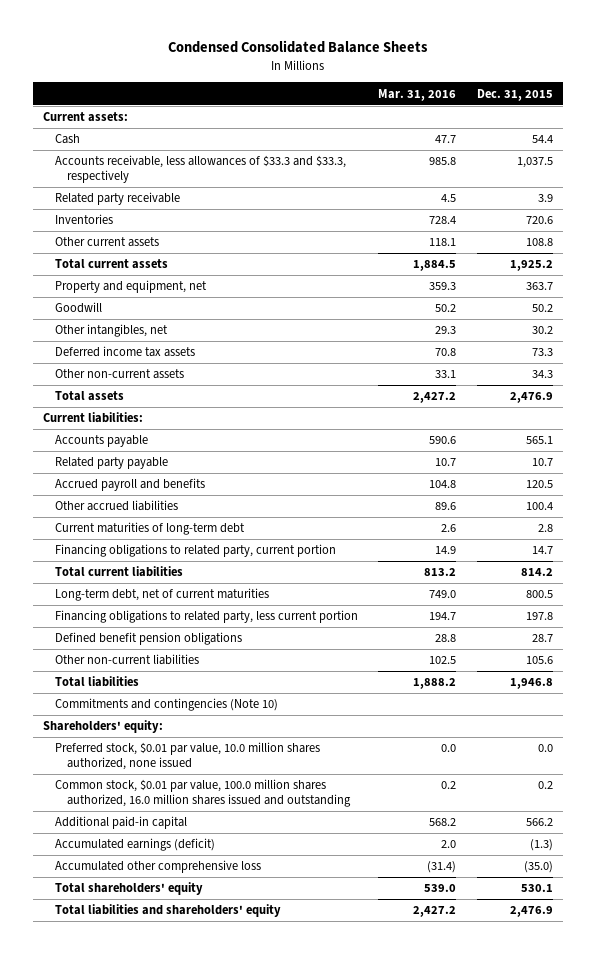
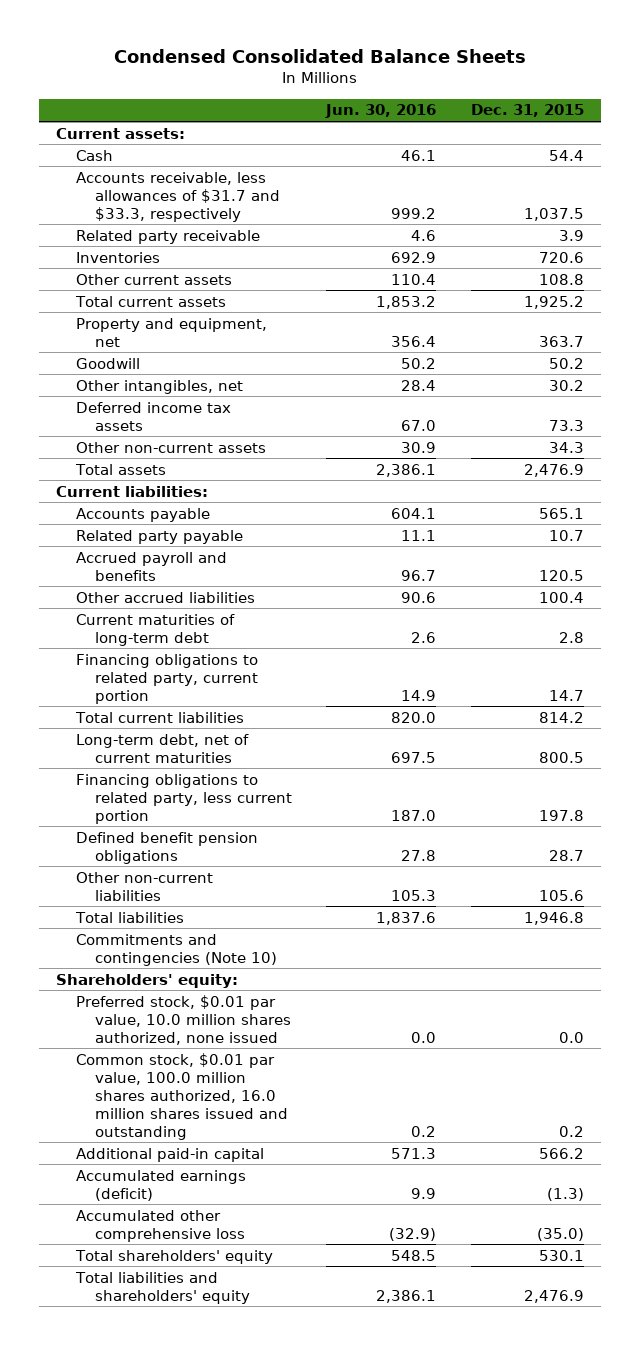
[378,88,457,101] Mar. 31, 2016 -> none
none -> [325,104,437,119] Jun. 30, 2016
[54,155,346,184] Accounts receivable, less allowances of $33.3 and $33.3, respectively -> [75,171,281,222] Accounts receivable, less allowances of $31.7 and $33.3, respectively

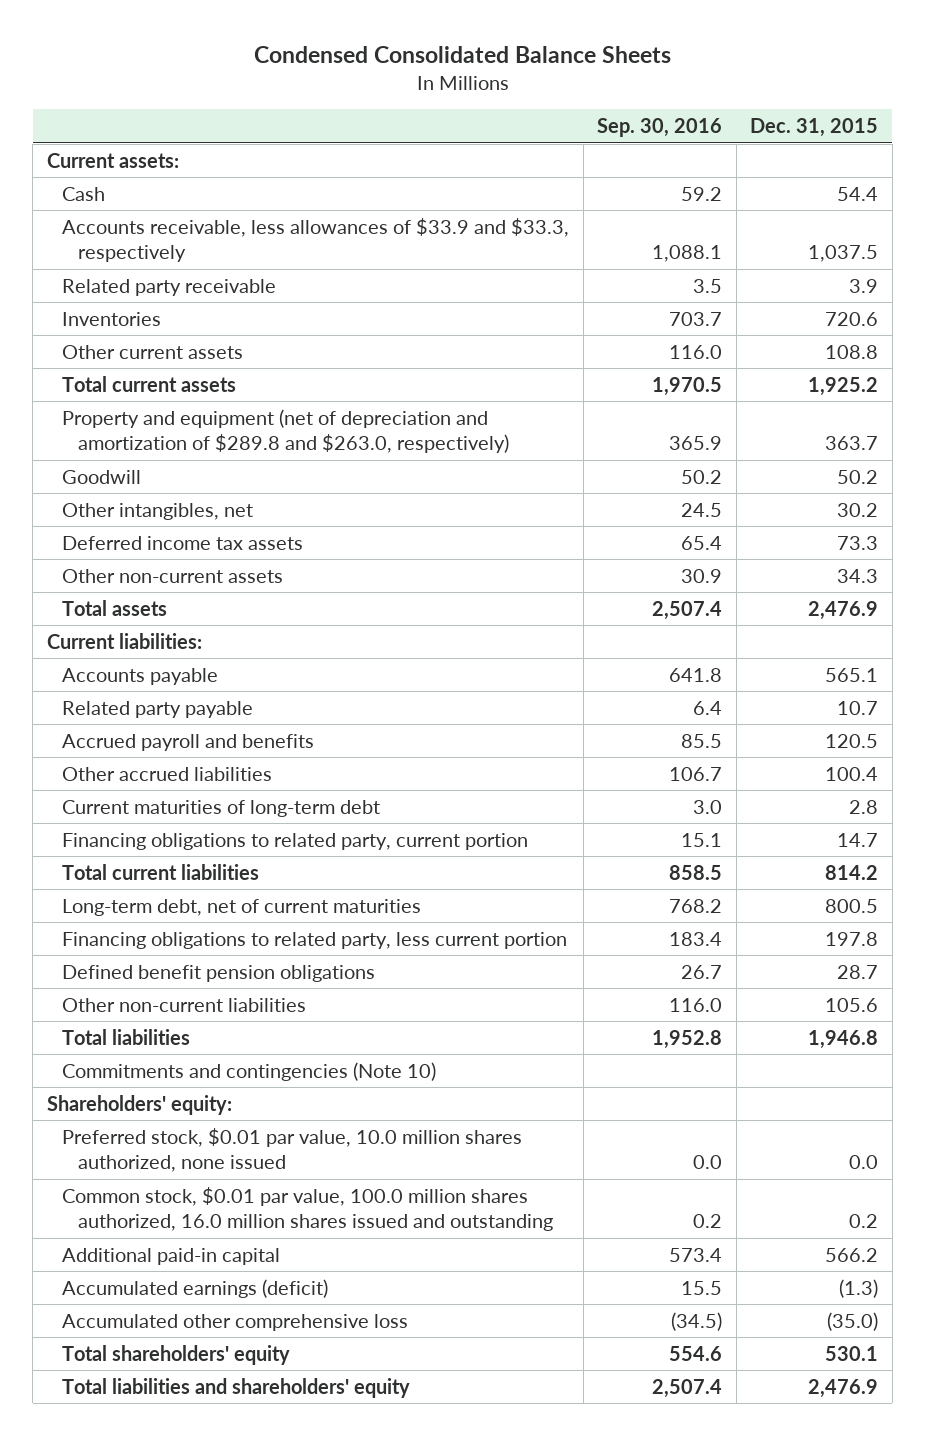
[325,104,437,119] Jun. 30, 2016 -> none
none -> [597,117,723,137] Sep. 30, 2016
[75,171,281,222] Accounts receivable, less allowances of $31.7 and $33.3, respectively -> [62,217,570,262] Accounts receivable, less allowances of $33.9 and $33.3, respectively
[75,317,267,347] Property and equipment, net -> [62,408,509,453] Property and equipment (net of depreciation and amortization of $289.8 and $263.0, respectively)

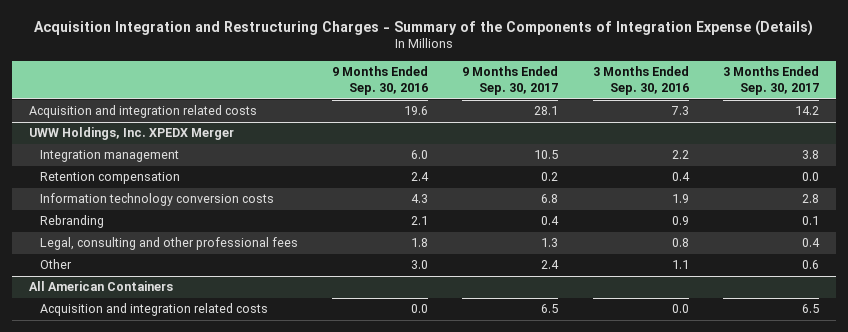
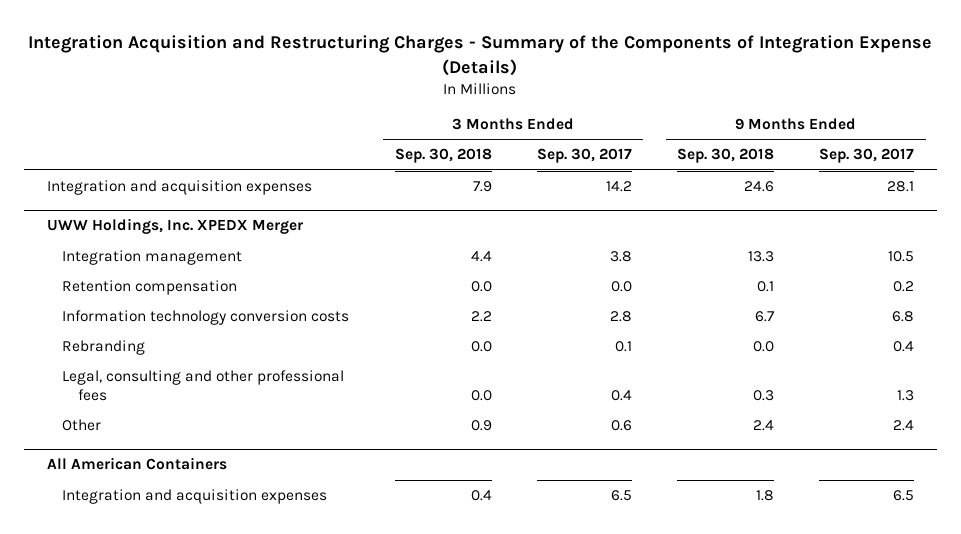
[34,19,814,36] Acquisition Integration and Restructuring Charges - Summary of the Components of Integration Expense (Details) -> [28,35,933,76] Integration Acquisition and Restructuring Charges - Summary of the Components of Integration Expense (Details)
[332,65,429,96] 9 Months Ended Sep. 30, 2016 -> none
[592,65,689,96] 3 Months Ended Sep. 30, 2016 -> none
none -> [394,148,492,164] Sep. 30, 2018
none -> [677,148,775,164] Sep. 30, 2018
[29,105,258,119] Acquisition and integration related costs -> [46,179,312,195] Integration and acquisition expenses
[40,303,269,317] Acquisition and integration related costs -> [62,488,328,504] Integration and acquisition expenses

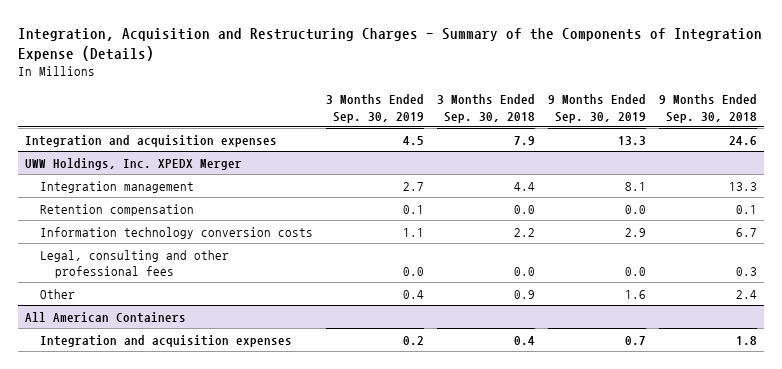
[28,35,933,76] Integration Acquisition and Restructuring Charges - Summary of the Components of Integration Expense (Details) -> [17,27,762,61] Integration, Acquisition and Restructuring Charges - Summary of the Components of Integration Expense (Details)
[536,148,632,164] Sep. 30, 2017 -> none
[819,148,915,164] Sep. 30, 2017 -> none
none -> [325,94,424,123] 3 Months Ended Sep. 30, 2019
none -> [548,94,647,123] 9 Months Ended Sep. 30, 2019
[62,339,146,355] Rebranding -> none

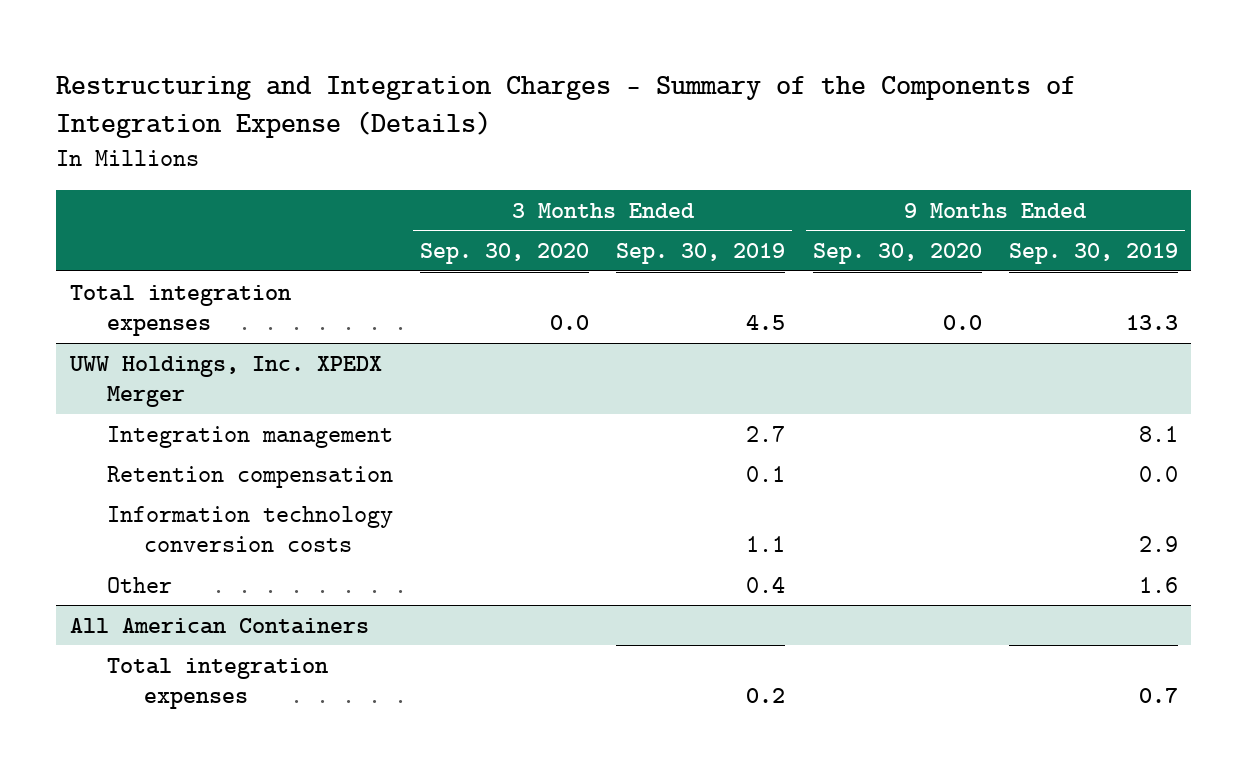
[17,27,762,61] Integration, Acquisition and Restructuring Charges - Summary of the Components of Integration Expense (Details) -> [56,76,1077,139] Restructuring and Integration Charges - Summary of the Components of Integration Expense (Details)
[436,94,535,123] 3 Months Ended Sep. 30, 2018 -> none
[659,94,758,123] 9 Months Ended Sep. 30, 2018 -> none
none -> [420,243,590,265] Sep. 30, 2020
none -> [812,243,982,265] Sep. 30, 2020
[24,134,277,147] Integration and acquisition expenses -> [69,284,291,337] Total integration expenses
[39,249,229,278] Legal, consulting and other professional fees -> none
[39,334,292,347] Integration and acquisition expenses -> none
none -> [106,657,328,710] Total integration expenses

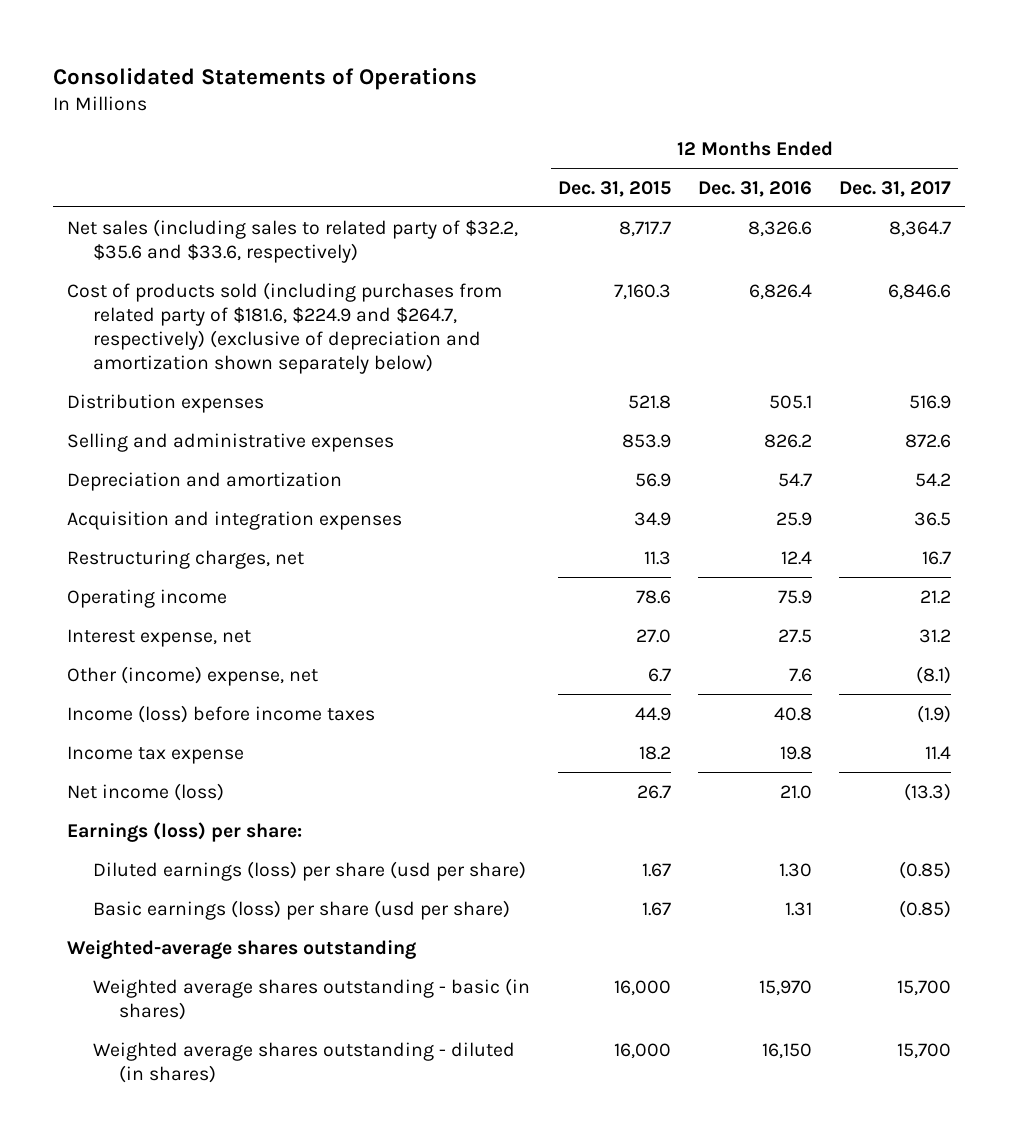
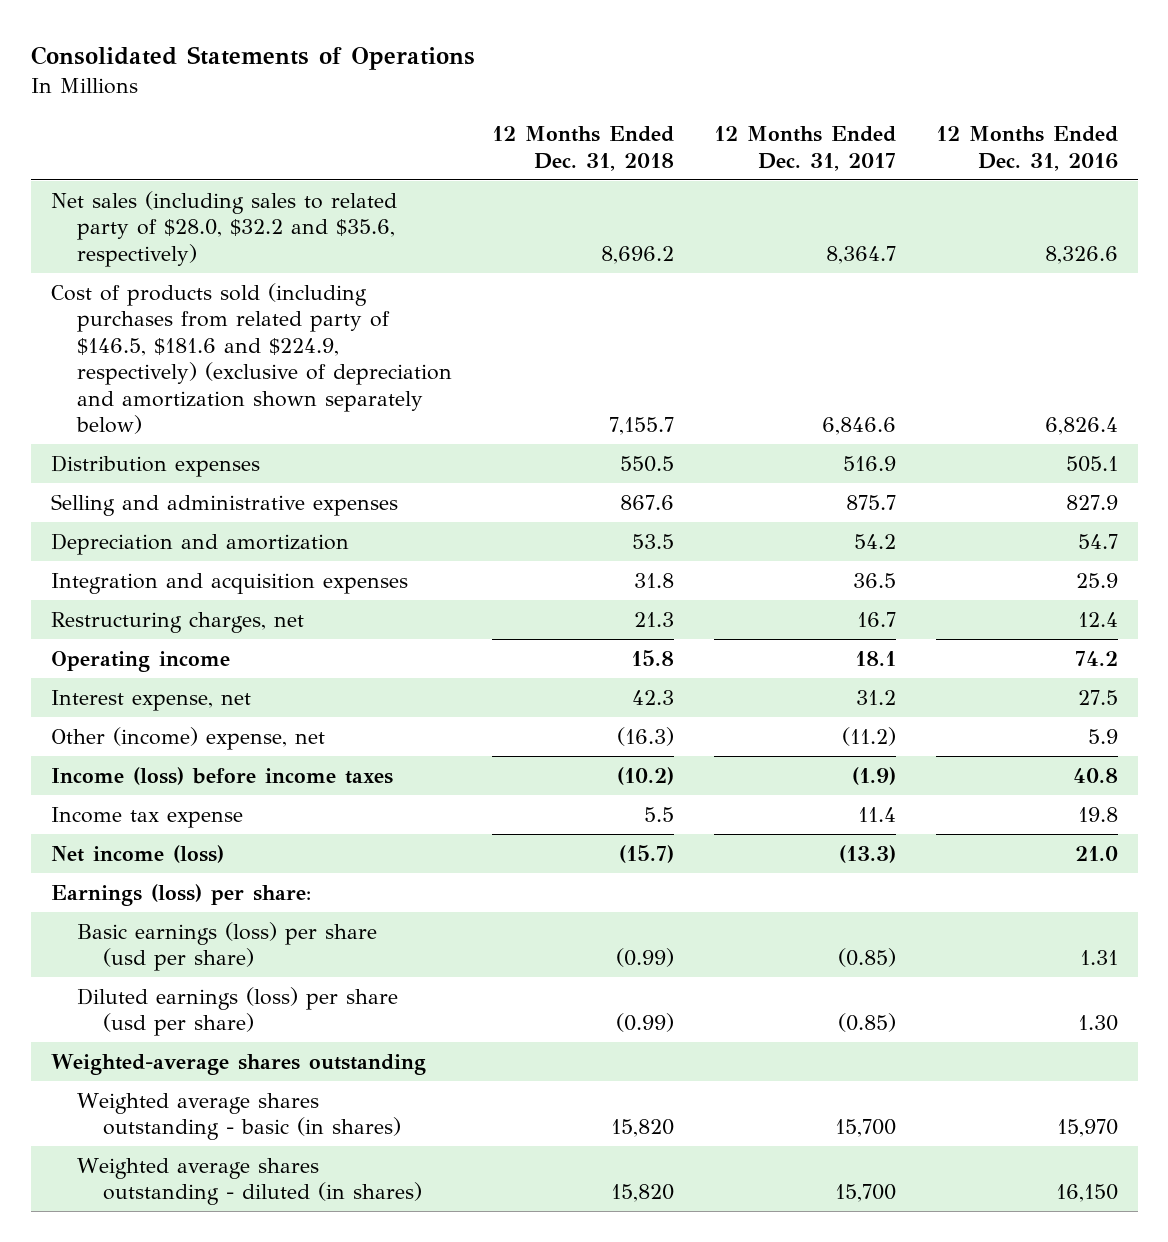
[557,180,671,197] Dec. 31, 2015 -> none
none -> [491,126,674,171] 12 Months Ended Dec. 31, 2018
[67,218,519,263] Net sales (including sales to related party of $32.2, $35.6 and $33.6, respectively) -> [50,190,397,267] Net sales (including sales to related party of $28.0, $32.2 and $35.6, respectively)
[67,281,503,374] Cost of products sold (including purchases from related party of $181.6, $224.9 and $264.7, respectively) (exclusive of depreciation and amortization shown separately below) -> [50,282,452,435] Cost of products sold (including purchases from related party of $146.5, $181.6 and $224.9, respectively) (exclusive of depreciation and amortization shown separately below)
[764,433,813,448] 826.2 -> [1065,494,1118,510] 827.9
[905,433,952,448] 872.6 -> [845,494,896,510] 875.7
[67,510,403,530] Acquisition and integration expenses -> [50,572,408,594] Integration and acquisition expenses
[778,589,813,604] 75.9 -> [1074,650,1118,666] 74.2
[920,589,952,604] 21.2 -> [854,650,896,666] 18.1
[789,667,813,682] 7.6 -> [1087,728,1118,744] 5.9
[916,665,952,684] (8.1) -> [841,726,896,746] (11.2)
[93,860,527,881] Diluted earnings (loss) per share (usd per share) -> [76,986,398,1037] Diluted earnings (loss) per share (usd per share)

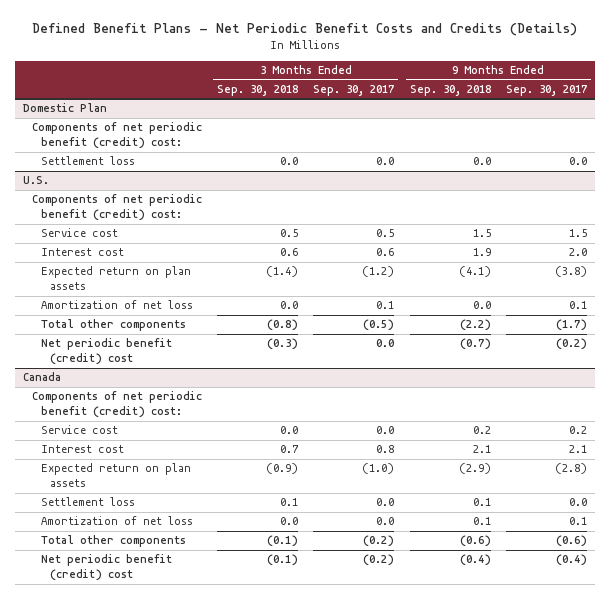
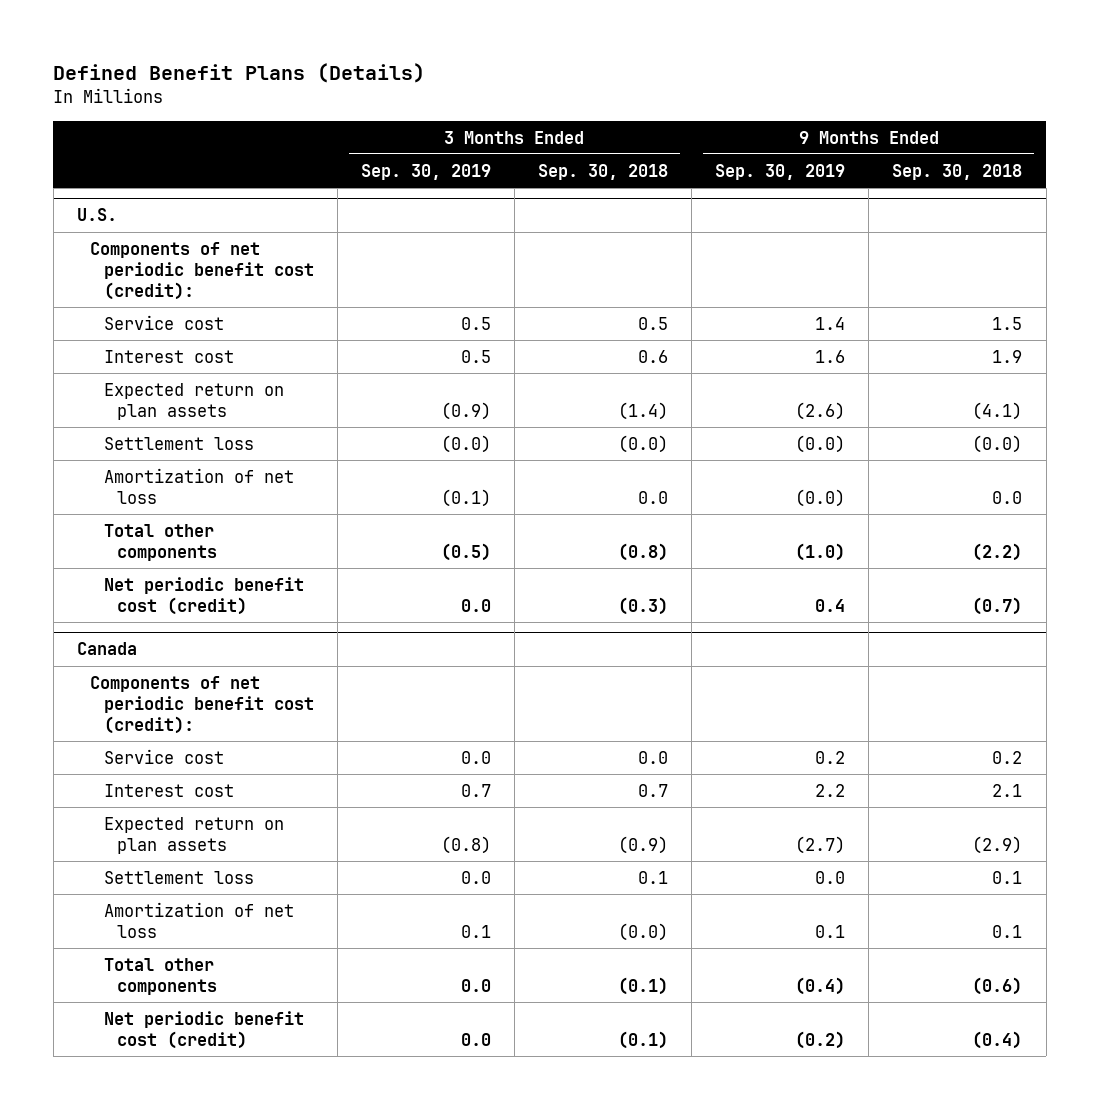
[32,23,578,37] Defined Benefit Plans - Net Periodic Benefit Costs and Credits (Details) -> [53,63,426,84] Defined Benefit Plans (Details)
[313,84,395,96] Sep. 30, 2017 -> none
[505,84,587,96] Sep. 30, 2017 -> none
none -> [360,163,491,180] Sep. 30, 2019
none -> [715,163,846,180] Sep. 30, 2019
[23,103,108,113] Domestic Plan -> none
[31,122,202,150] Components of net periodic benefit (credit) cost: -> none
[40,156,135,166] Settlement loss -> none
[31,194,202,222] Components of net periodic benefit (credit) cost: -> [90,241,314,300] Components of net periodic benefit cost (credit):
none -> [103,436,254,450] Settlement loss
[40,338,172,366] Net periodic benefit (credit) cost -> [103,576,304,615] Net periodic benefit cost (credit)
[31,391,202,419] Components of net periodic benefit (credit) cost: -> [90,675,314,734] Components of net periodic benefit cost (credit):
[280,517,299,526] 0.0 -> [618,922,669,941] (0.0)
[40,554,172,582] Net periodic benefit (credit) cost -> [103,1010,304,1049] Net periodic benefit cost (credit)

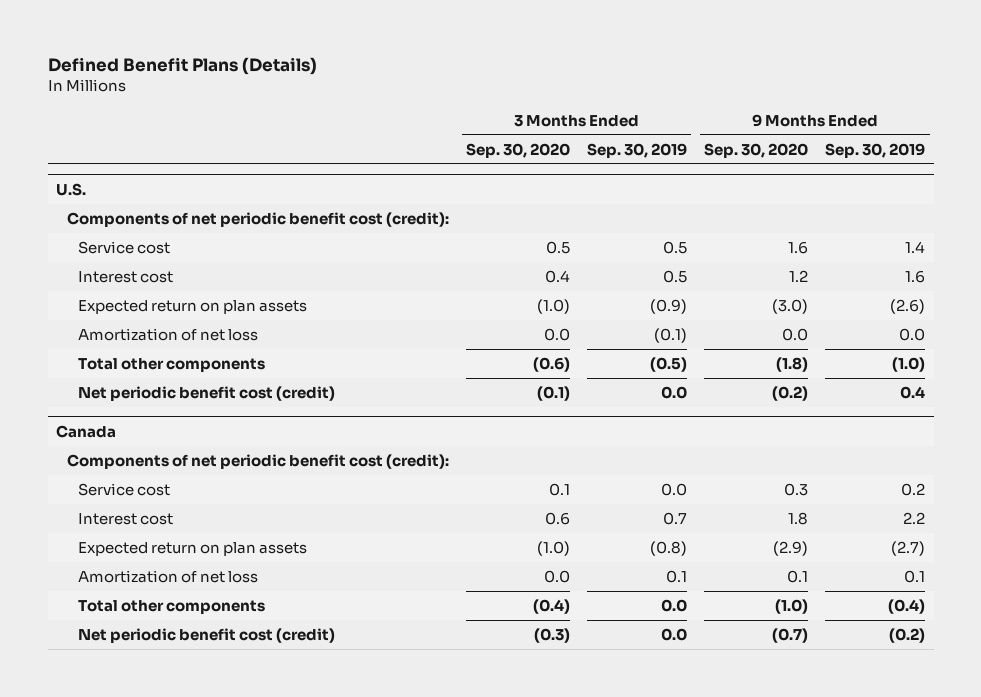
[538,163,669,180] Sep. 30, 2018 -> none
[892,163,1023,180] Sep. 30, 2018 -> none
none -> [465,142,570,158] Sep. 30, 2020
none -> [704,142,809,158] Sep. 30, 2020
[103,436,254,450] Settlement loss -> none
[795,488,846,507] (0.0) -> [899,327,926,341] 0.0
[103,870,254,884] Settlement loss -> none

